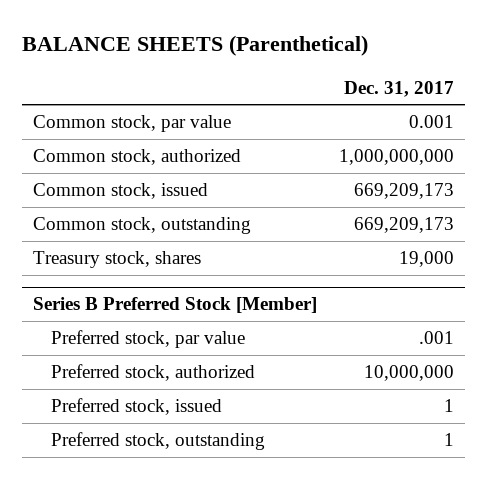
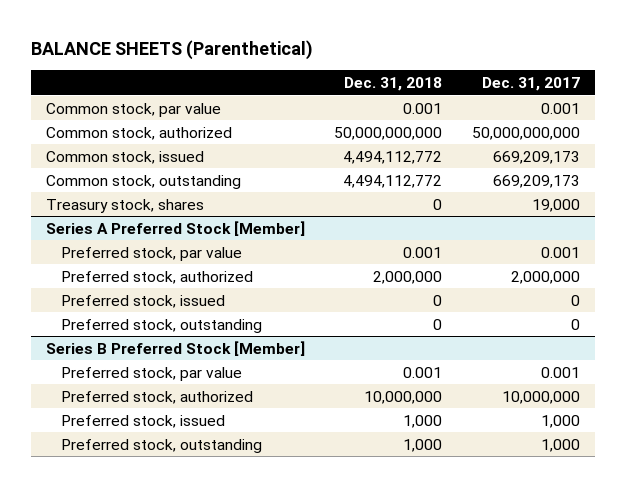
none -> [344,76,443,91] Dec. 31, 2018
[339,149,455,166] 1,000,000,000 -> [472,126,581,140] 50,000,000,000
none -> [45,220,305,236] Series A Preferred Stock [Member]
none -> [60,246,242,261] Preferred stock, par value
none -> [60,270,253,284] Preferred stock, authorized
none -> [60,294,225,308] Preferred stock, issued
none -> [60,318,262,333] Preferred stock, outstanding
[419,331,455,345] .001 -> [541,366,581,378] 0.001
[444,399,455,413] 1 -> [541,414,581,428] 1,000
[444,433,455,447] 1 -> [541,438,581,452] 1,000

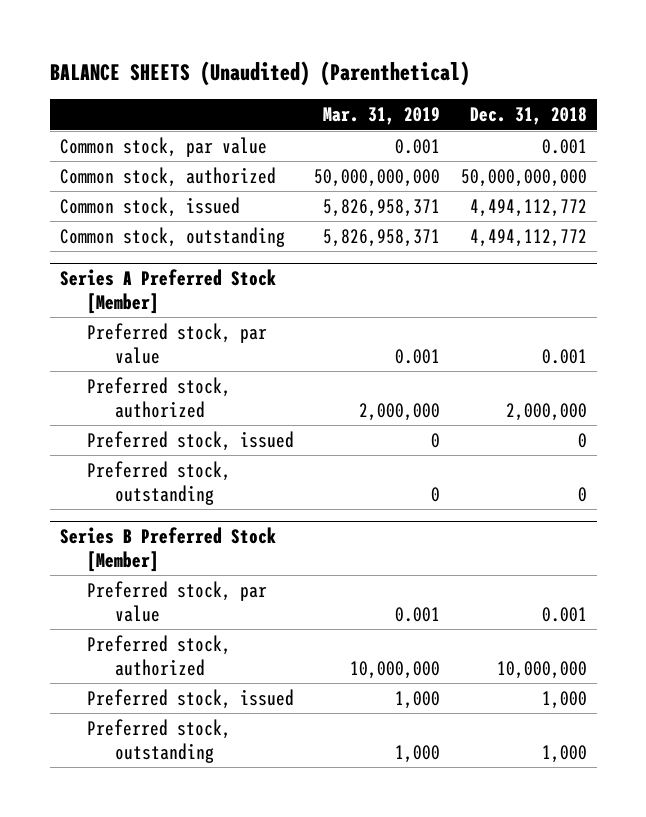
[30,39,313,60] BALANCE SHEETS (Parenthetical) -> [49,60,470,86] BALANCE SHEETS (Unaudited) (Parenthetical)
[482,76,581,91] Dec. 31, 2017 -> none
none -> [323,107,441,126] Mar. 31, 2019
[45,198,204,213] Treasury stock, shares -> none

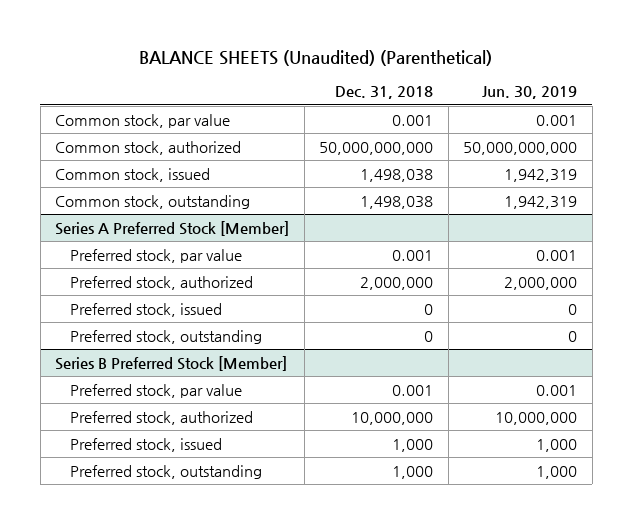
[323,107,441,126] Mar. 31, 2019 -> none
none -> [482,86,578,100] Jun. 30, 2019
[469,198,587,217] 4,494,112,772 -> [360,168,434,182] 1,498,038
[469,228,587,247] 4,494,112,772 -> [360,195,434,209] 1,498,038

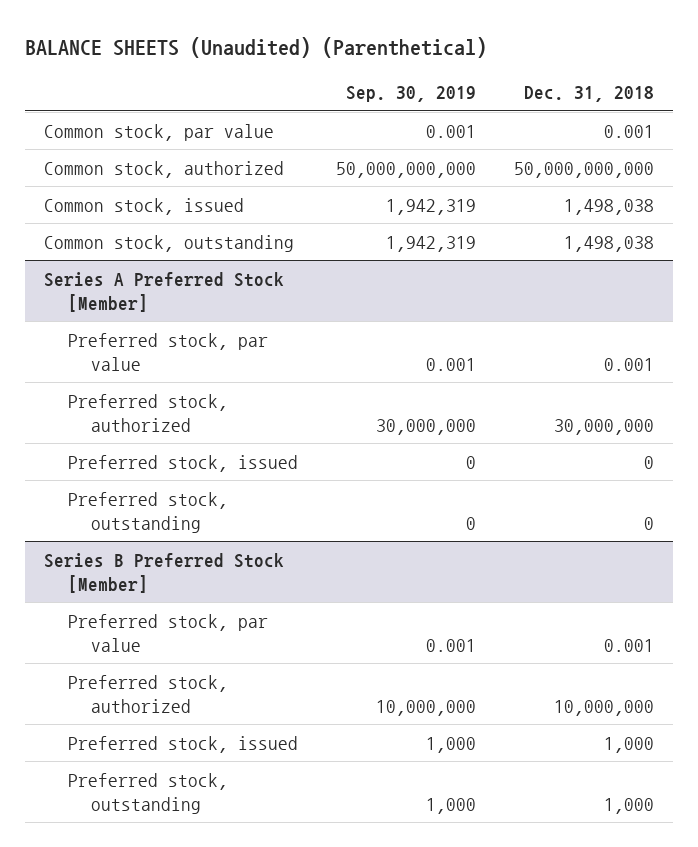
[482,86,578,100] Jun. 30, 2019 -> none
none -> [345,86,476,103] Sep. 30, 2019
[360,276,434,290] 2,000,000 -> [554,418,655,435] 30,000,000

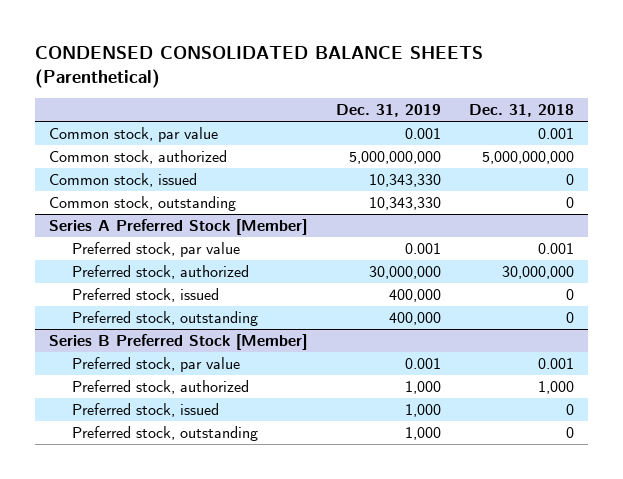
[24,37,487,59] BALANCE SHEETS (Unaudited) (Parenthetical) -> [35,46,484,88] CONDENSED CONSOLIDATED BALANCE SHEETS (Parenthetical)
[345,86,476,103] Sep. 30, 2019 -> none
none -> [335,104,441,118] Dec. 31, 2019
[514,161,655,178] 50,000,000,000 -> [481,150,574,164] 5,000,000,000
[564,198,655,215] 1,498,038 -> [565,173,574,185] 0
[564,235,655,252] 1,498,038 -> [565,196,574,208] 0
[554,699,655,716] 10,000,000 -> [537,380,574,394] 1,000
[604,736,655,753] 1,000 -> [565,403,574,415] 0
[604,797,655,814] 1,000 -> [565,426,574,438] 0

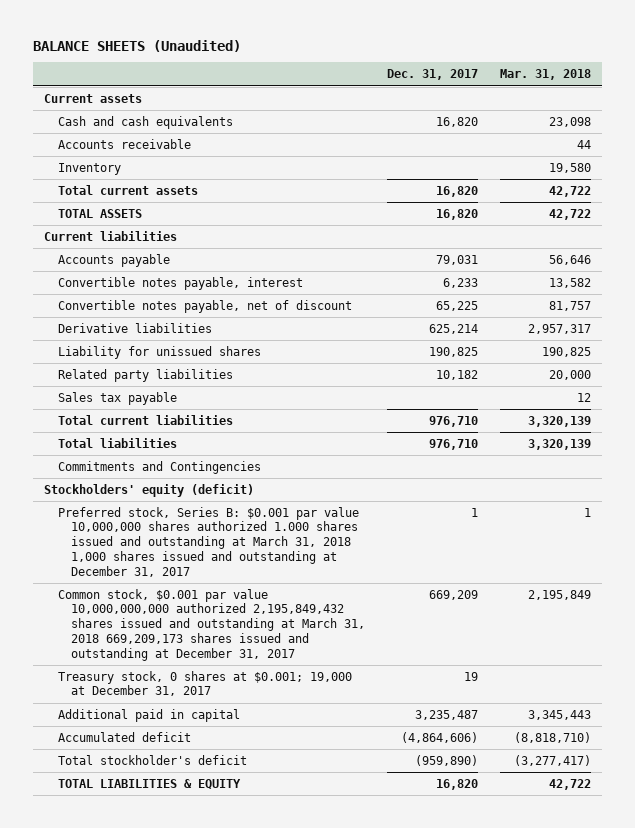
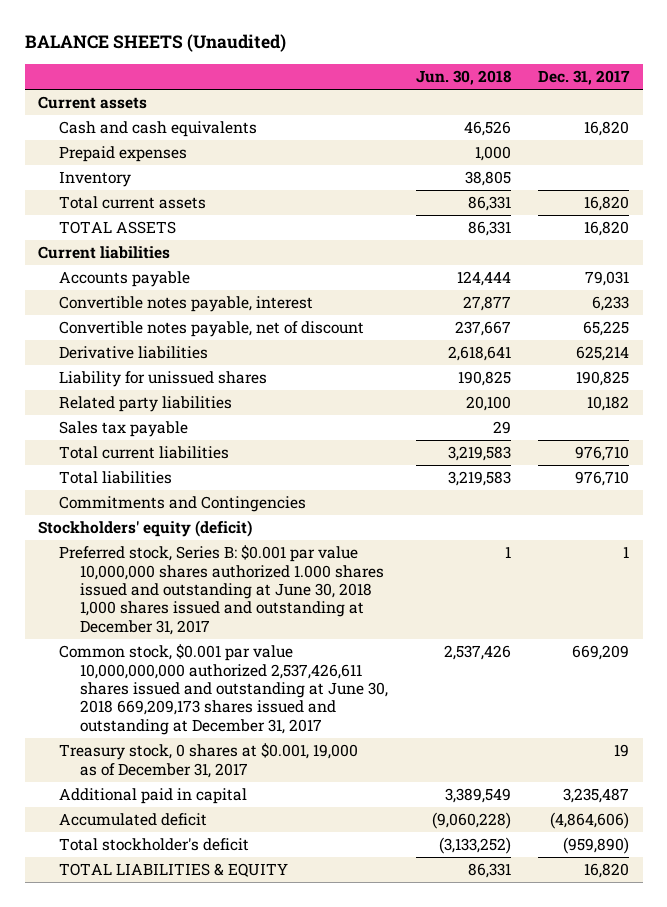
[499,69,591,81] Mar. 31, 2018 -> none
none -> [415,69,511,85] Jun. 30, 2018
[57,138,191,149] Accounts receivable -> none
none -> [59,146,188,163] Prepaid expenses
[57,506,359,577] Preferred stock, Series B: $0.001 par value 10,000,000 shares authorized 1.000 shares issued and outstanding at March 31, 2018 1,000 shares issued and outstanding at December 31, 2017 -> [59,545,385,635] Preferred stock, Series B: $0.001 par value 10,000,000 shares authorized 1.000 shares issued and outstanding at June 30, 2018 1,000 shares issued and outstanding at December 31, 2017
[57,588,366,661] Common stock, $0.001 par value 10,000,000,000 authorized 2,195,849,432 shares issued and outstanding at March 31, 2018 669,209,173 shares issued and outstanding at December 31, 2017 -> [59,644,389,735] Common stock, $0.001 par value 10,000,000,000 authorized 2,537,426,611 shares issued and outstanding at June 30, 2018 669,209,173 shares issued and outstanding at December 31, 2017
[57,670,352,697] Treasury stock, 0 shares at $0.001; 19,000 at December 31, 2017 -> [59,743,359,778] Treasury stock, 0 shares at $0.001, 19,000 as of December 31, 2017

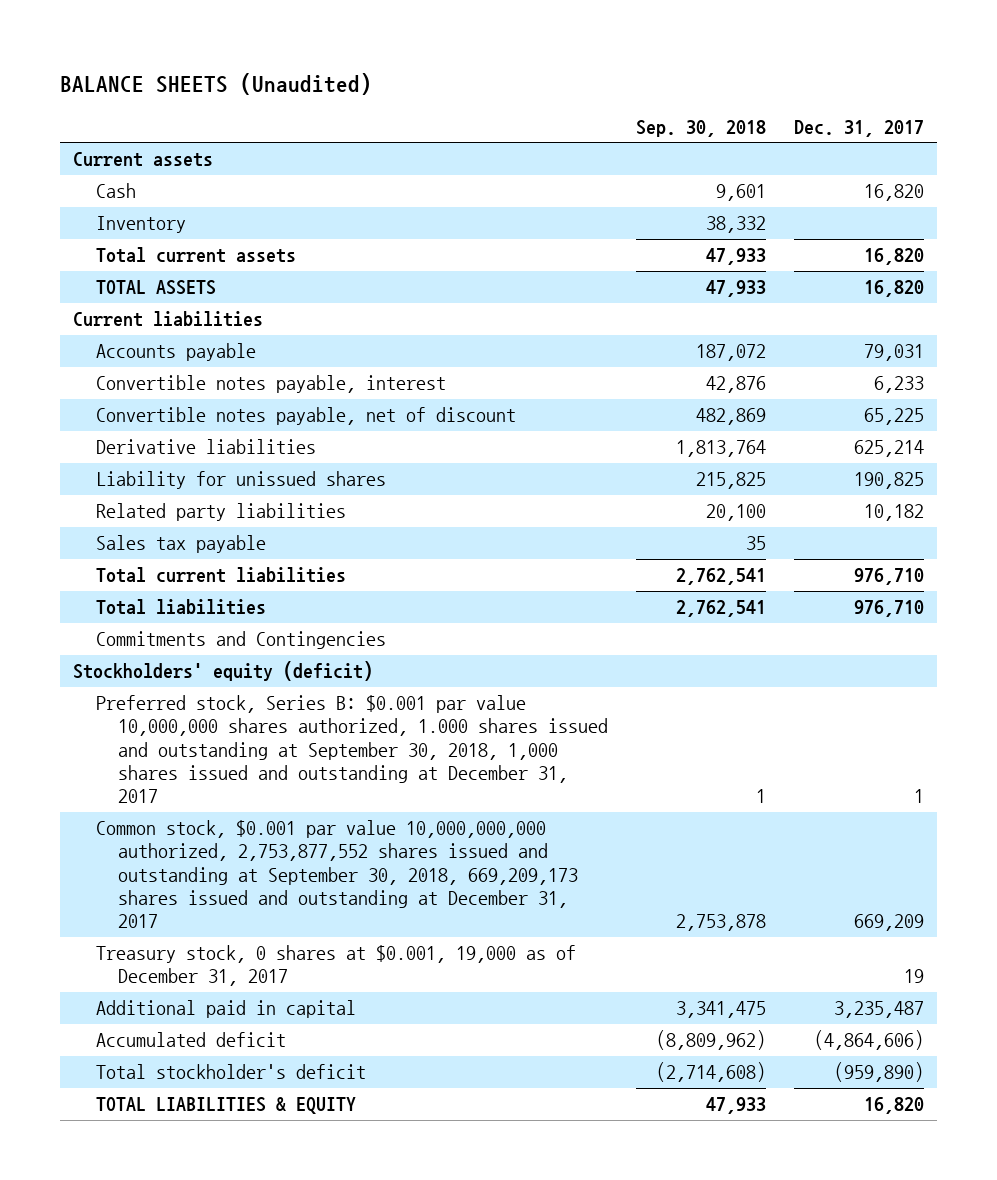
[415,69,511,85] Jun. 30, 2018 -> none
none -> [635,119,766,137] Sep. 30, 2018
[59,146,188,163] Prepaid expenses -> none
[59,121,258,138] Cash and cash equivalents -> [95,183,136,199] Cash
[59,545,385,635] Preferred stock, Series B: $0.001 par value 10,000,000 shares authorized 1.000 shares issued and outstanding at June 30, 2018 1,000 shares issued and outstanding at December 31, 2017 -> [95,695,609,804] Preferred stock, Series B: $0.001 par value 10,000,000 shares authorized, 1.000 shares issued and outstanding at September 30, 2018, 1,000 shares issued and outstanding at December 31, 2017
[59,644,389,735] Common stock, $0.001 par value 10,000,000,000 authorized 2,537,426,611 shares issued and outstanding at June 30, 2018 669,209,173 shares issued and outstanding at December 31, 2017 -> [95,820,579,929] Common stock, $0.001 par value 10,000,000,000 authorized, 2,753,877,552 shares issued and outstanding at September 30, 2018, 669,209,173 shares issued and outstanding at December 31, 2017

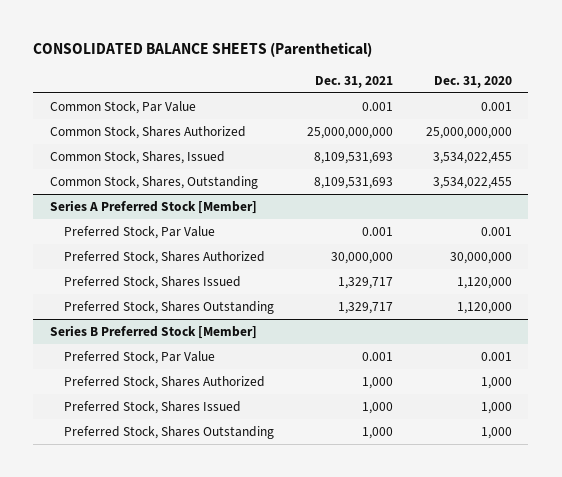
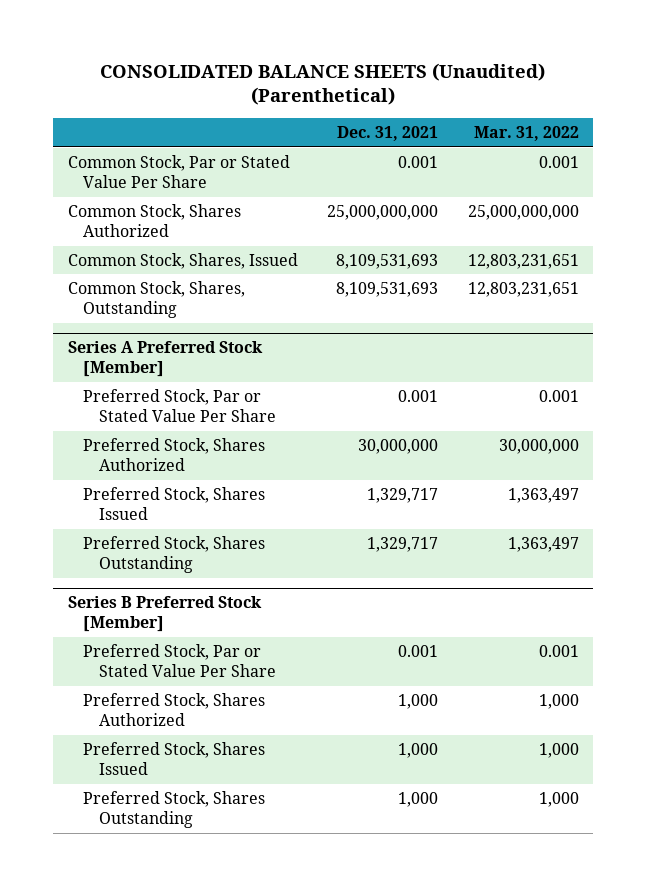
[33,42,373,58] CONSOLIDATED BALANCE SHEETS (Parenthetical) -> [100,62,546,106] CONSOLIDATED BALANCE SHEETS (Unaudited) (Parenthetical)
[433,75,512,88] Dec. 31, 2020 -> none
none -> [473,126,579,142] Mar. 31, 2022
[49,100,196,114] Common Stock, Par Value -> [67,154,290,189] Common Stock, Par or Stated Value Per Share
[64,225,216,239] Preferred Stock, Par Value -> [83,388,276,423] Preferred Stock, Par or Stated Value Per Share
[64,350,216,364] Preferred Stock, Par Value -> [83,643,276,678] Preferred Stock, Par or Stated Value Per Share

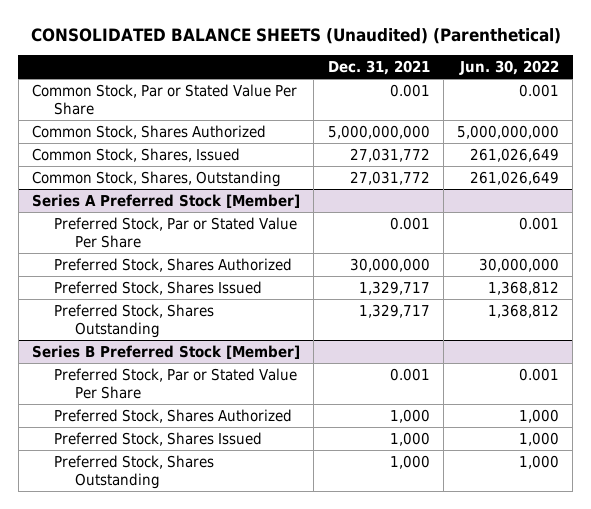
[473,126,579,142] Mar. 31, 2022 -> none
none -> [459,59,560,75] Jun. 30, 2022
[327,204,439,220] 25,000,000,000 -> [327,124,430,139] 5,000,000,000
[336,253,439,269] 8,109,531,693 -> [349,147,430,162] 27,031,772
[336,281,439,297] 8,109,531,693 -> [349,170,430,185] 27,031,772

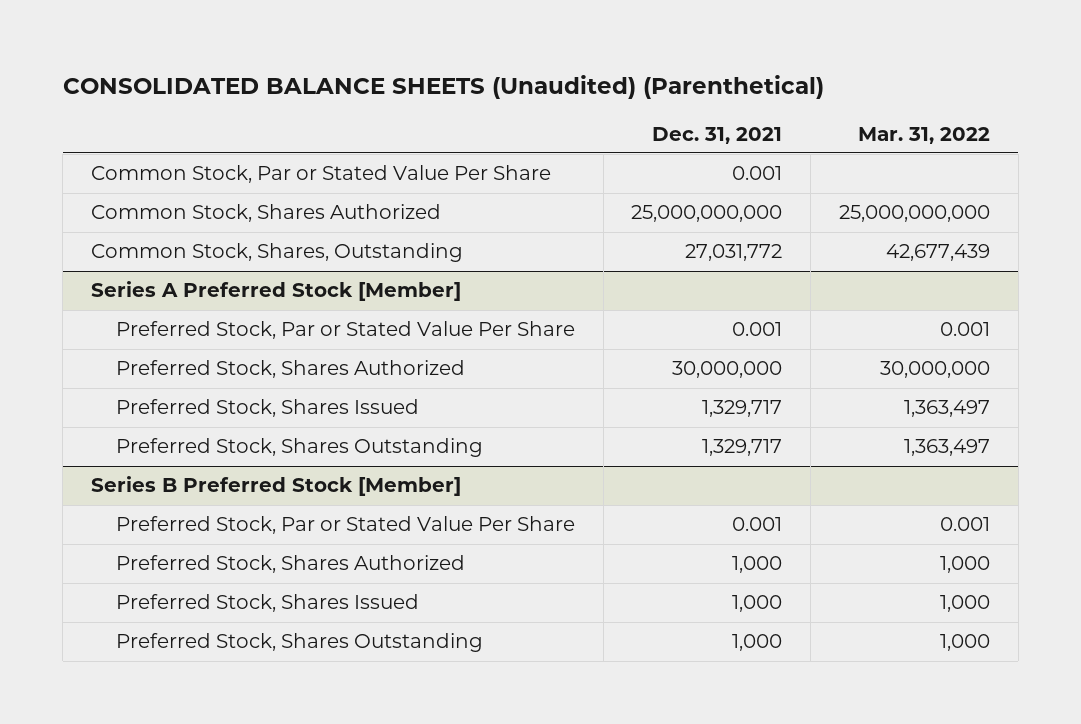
[459,59,560,75] Jun. 30, 2022 -> none
none -> [857,126,990,144] Mar. 31, 2022
[32,147,241,162] Common Stock, Shares, Issued -> none
[327,124,430,139] 5,000,000,000 -> [631,205,783,223] 25,000,000,000

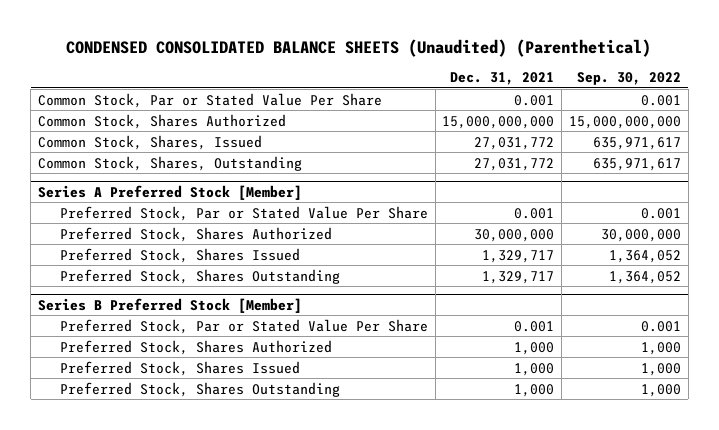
[62,75,824,100] CONSOLIDATED BALANCE SHEETS (Unaudited) (Parenthetical) -> [66,38,652,57] CONDENSED CONSOLIDATED BALANCE SHEETS (Unaudited) (Parenthetical)
[857,126,990,144] Mar. 31, 2022 -> none
none -> [576,72,681,86] Sep. 30, 2022
[631,205,783,223] 25,000,000,000 -> [442,115,555,129] 15,000,000,000
none -> [37,134,262,150] Common Stock, Shares, Issued

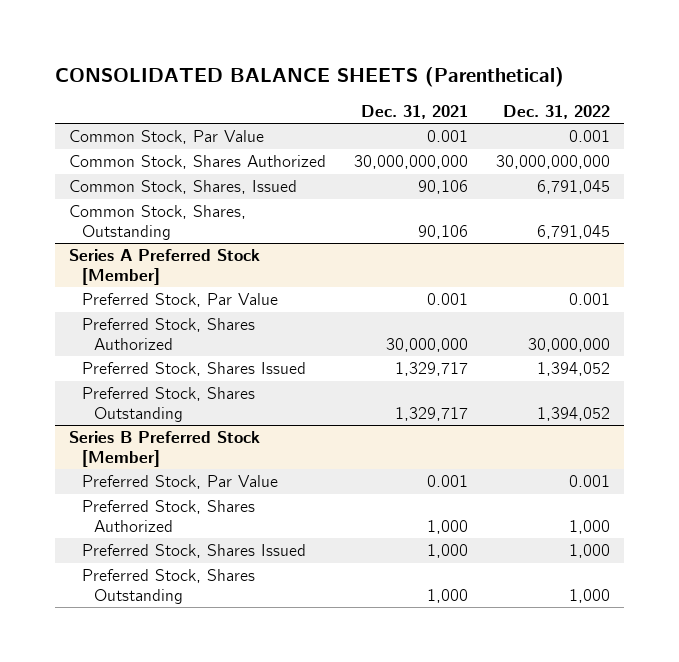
[66,38,652,57] CONDENSED CONSOLIDATED BALANCE SHEETS (Unaudited) (Parenthetical) -> [55,66,565,87] CONSOLIDATED BALANCE SHEETS (Parenthetical)
[576,72,681,86] Sep. 30, 2022 -> none
none -> [502,104,610,119] Dec. 31, 2022
[37,92,382,108] Common Stock, Par or Stated Value Per Share -> [69,130,265,145] Common Stock, Par Value
[442,115,555,129] 15,000,000,000 -> [354,155,469,170] 30,000,000,000
[474,136,555,150] 27,031,772 -> [418,180,469,195] 90,106
[474,157,555,171] 27,031,772 -> [418,224,469,239] 90,106
[59,205,428,221] Preferred Stock, Par or Stated Value Per Share -> [81,293,278,308] Preferred Stock, Par Value
[59,318,428,334] Preferred Stock, Par or Stated Value Per Share -> [81,475,278,490] Preferred Stock, Par Value

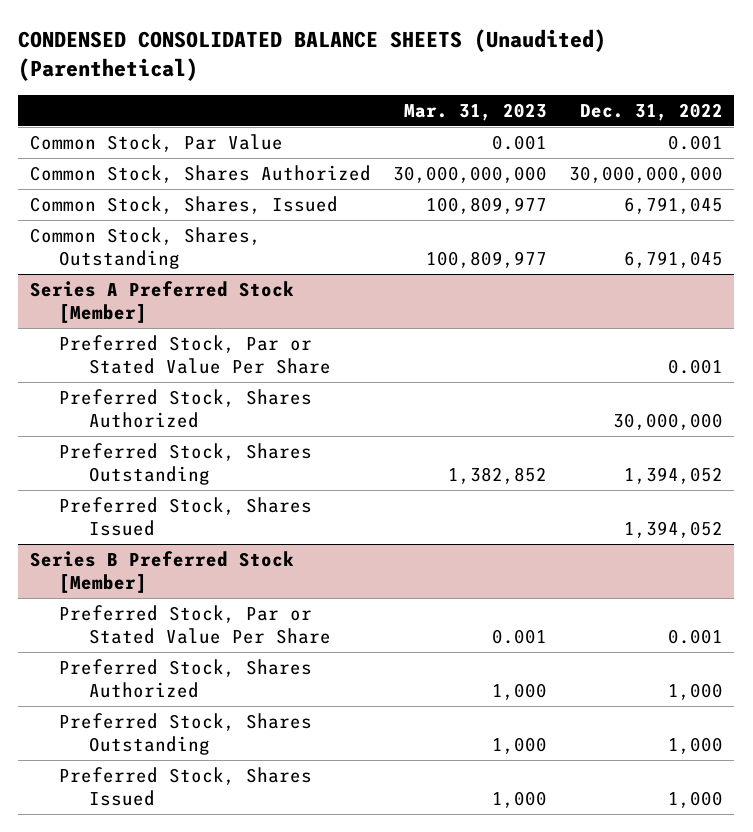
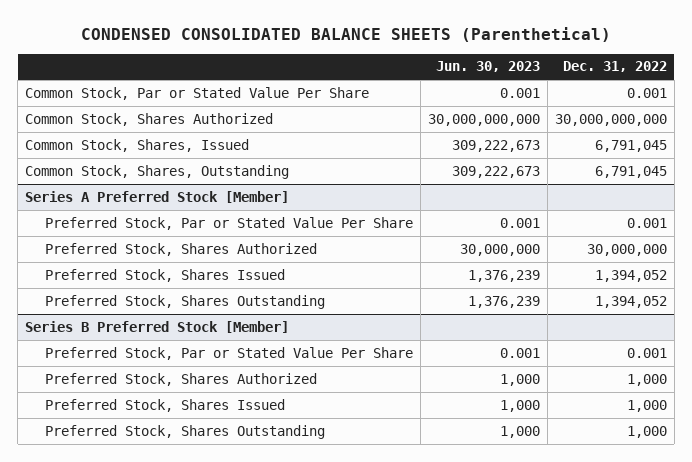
[18,29,607,82] CONDENSED CONSOLIDATED BALANCE SHEETS (Unaudited) (Parenthetical) -> [80,26,611,42] CONDENSED CONSOLIDATED BALANCE SHEETS (Parenthetical)
[403,102,547,121] Mar. 31, 2023 -> none
none -> [435,61,540,73] Jun. 30, 2023
[29,134,283,153] Common Stock, Par Value -> [25,86,370,100] Common Stock, Par or Stated Value Per Share
[59,443,313,486] Preferred Stock, Shares Outstanding -> [44,294,325,309] Preferred Stock, Shares Outstanding
[59,713,313,756] Preferred Stock, Shares Outstanding -> [44,424,325,439] Preferred Stock, Shares Outstanding

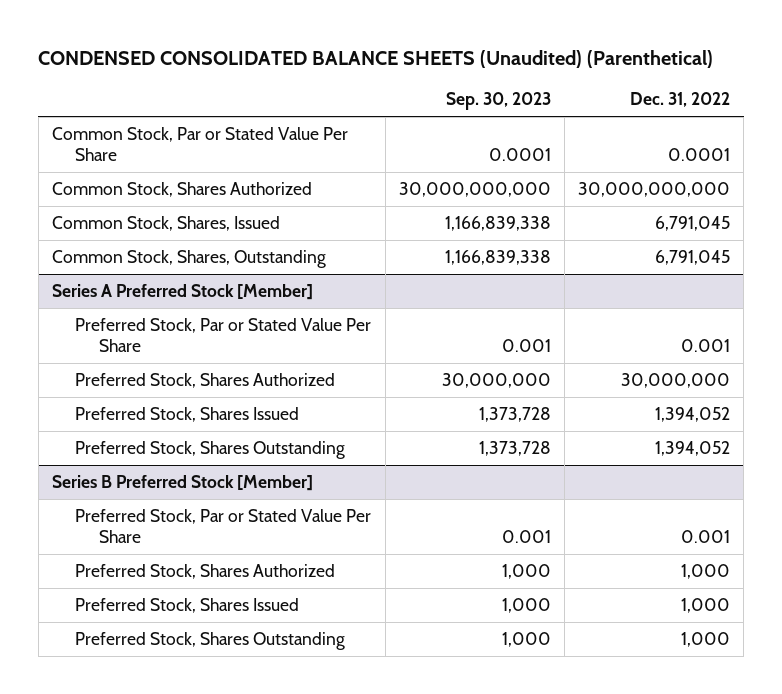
[80,26,611,42] CONDENSED CONSOLIDATED BALANCE SHEETS (Parenthetical) -> [38,50,714,69] CONDENSED CONSOLIDATED BALANCE SHEETS (Unaudited) (Parenthetical)
[435,61,540,73] Jun. 30, 2023 -> none
none -> [445,92,551,111] Sep. 30, 2023
[626,87,667,98] 0.001 -> [667,148,730,162] 0.0001

